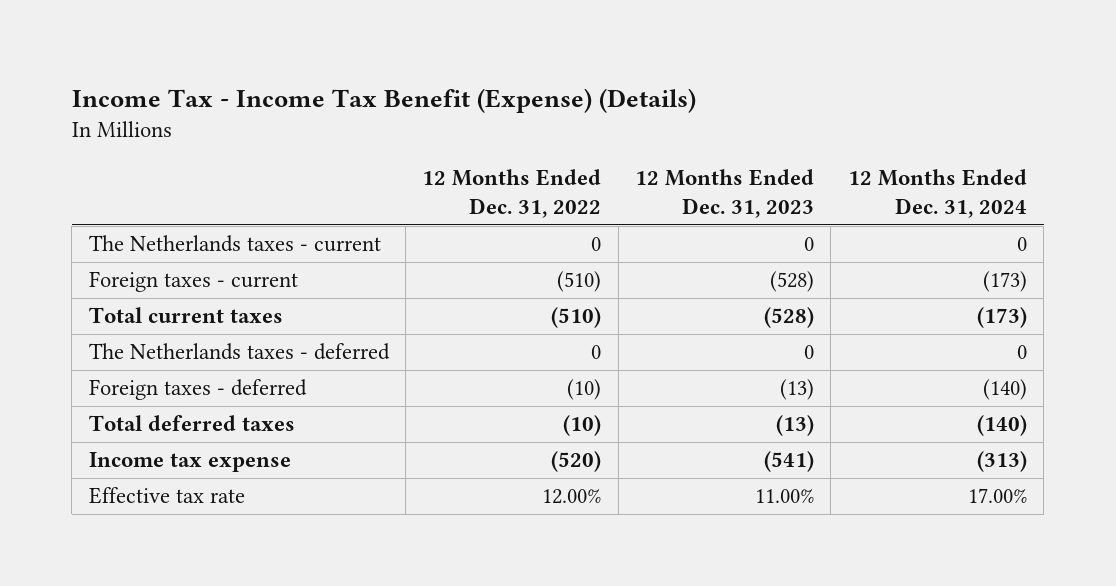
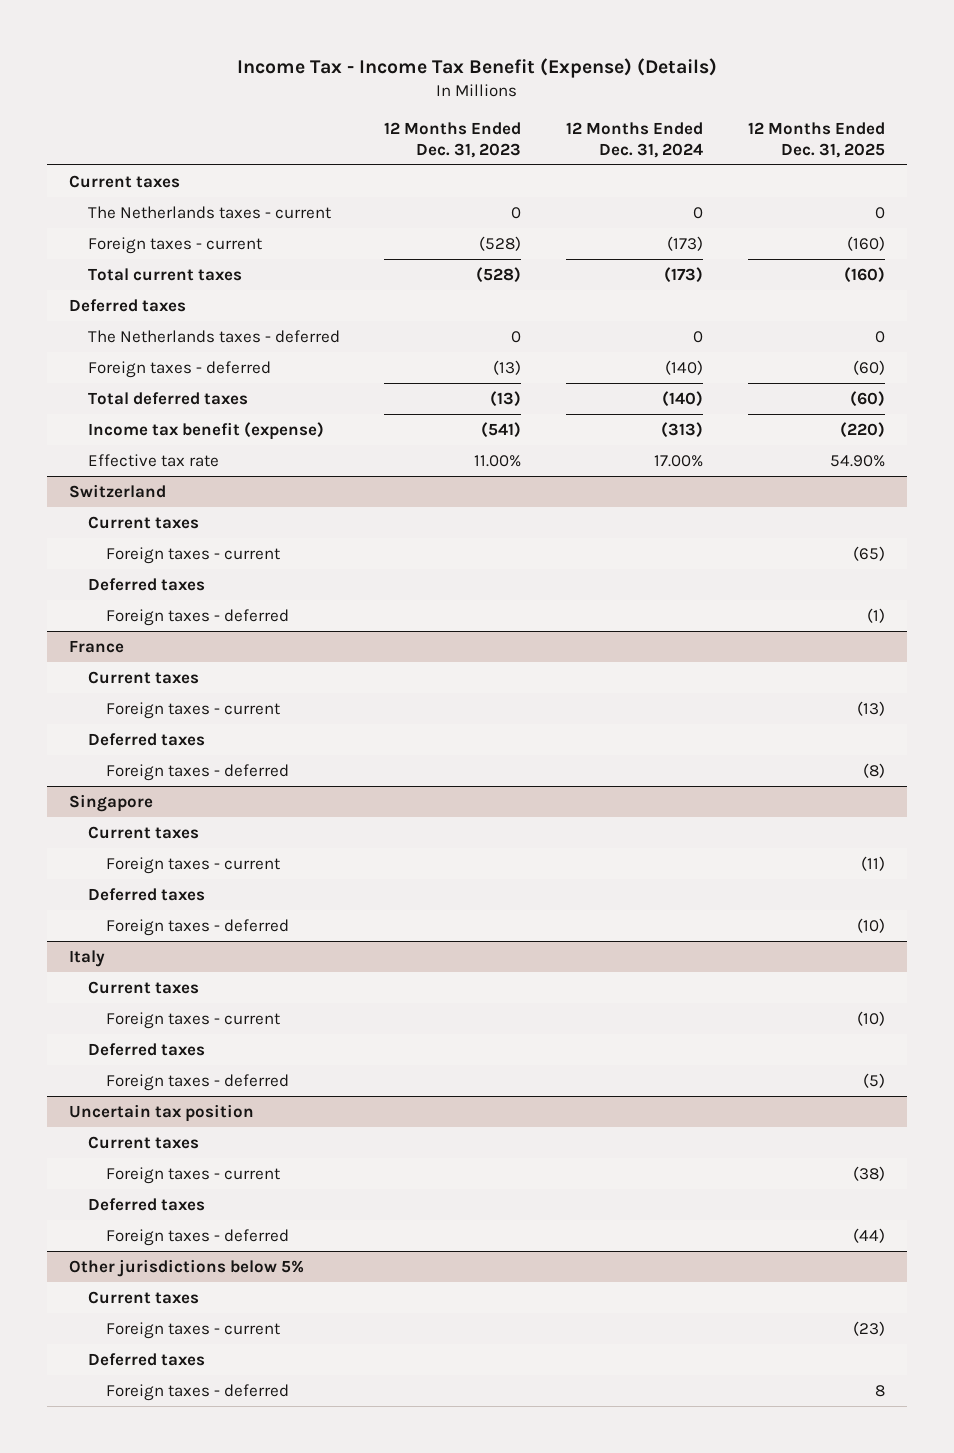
[422,169,602,219] 12 Months Ended Dec. 31, 2022 -> none
none -> [747,121,885,158] 12 Months Ended Dec. 31, 2025
none -> [69,174,181,188] Current taxes
none -> [69,298,187,312] Deferred taxes
[88,452,291,473] Income tax expense -> [87,421,324,440] Income tax benefit (expense)
none -> [69,483,167,498] Switzerland
none -> [87,515,199,529] Current taxes
none -> [106,546,281,564] Foreign taxes - current
none -> [87,577,205,591] Deferred taxes
none -> [106,608,290,626] Foreign taxes - deferred
none -> [69,639,125,653] France
none -> [87,670,199,684] Current taxes
none -> [106,701,281,719] Foreign taxes - current
none -> [87,732,205,746] Deferred taxes
none -> [106,763,290,781] Foreign taxes - deferred
none -> [69,793,154,812] Singapore
none -> [87,825,199,839] Current taxes
none -> [106,856,281,874] Foreign taxes - current
none -> [87,887,205,901] Deferred taxes
none -> [106,918,290,936] Foreign taxes - deferred
none -> [69,949,106,967] Italy
none -> [87,980,199,994] Current taxes
none -> [106,1011,281,1029] Foreign taxes - current
none -> [87,1042,205,1056] Deferred taxes
none -> [106,1073,290,1091] Foreign taxes - deferred
none -> [69,1103,255,1122] Uncertain tax position
none -> [87,1135,199,1149] Current taxes
none -> [106,1166,281,1184] Foreign taxes - current
none -> [87,1197,205,1211] Deferred taxes
none -> [106,1228,290,1246] Foreign taxes - deferred
none -> [69,1258,305,1277] Other jurisdictions below 5%
none -> [87,1290,199,1304] Current taxes
none -> [106,1321,281,1339] Foreign taxes - current
none -> [87,1352,205,1366] Deferred taxes
none -> [106,1383,290,1401] Foreign taxes - deferred

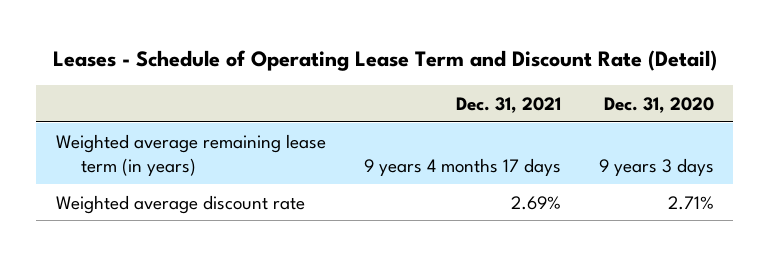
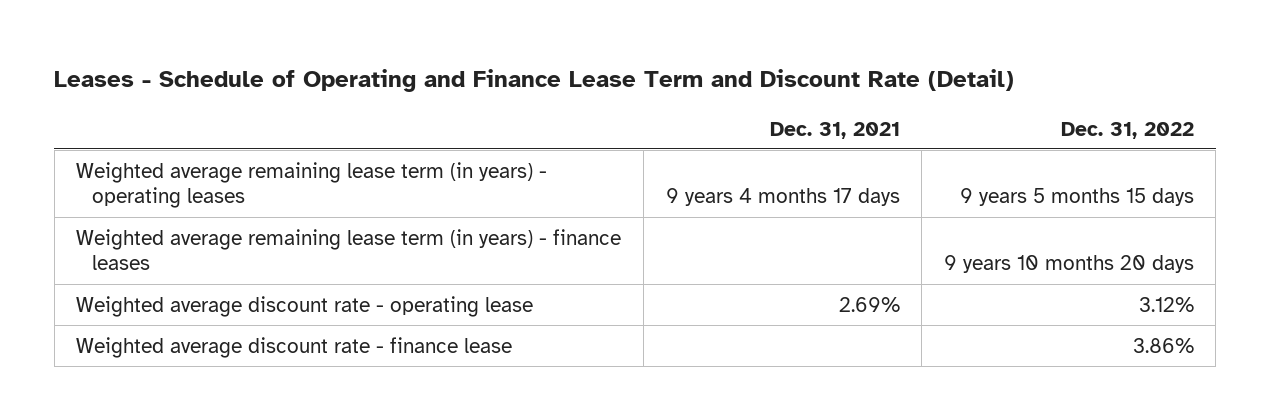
[52,50,717,72] Leases - Schedule of Operating Lease Term and Discount Rate (Detail) -> [54,69,1015,93] Leases - Schedule of Operating and Finance Lease Term and Discount Rate (Detail)
[603,96,714,113] Dec. 31, 2020 -> none
none -> [1060,121,1194,139] Dec. 31, 2022
[55,133,326,176] Weighted average remaining lease term (in years) -> [76,161,548,209] Weighted average remaining lease term (in years) - operating leases
none -> [76,228,622,271] Weighted average remaining lease term (in years) - finance leases
[55,194,305,214] Weighted average discount rate -> [76,295,534,317] Weighted average discount rate - operating lease
none -> [76,336,513,358] Weighted average discount rate - finance lease

